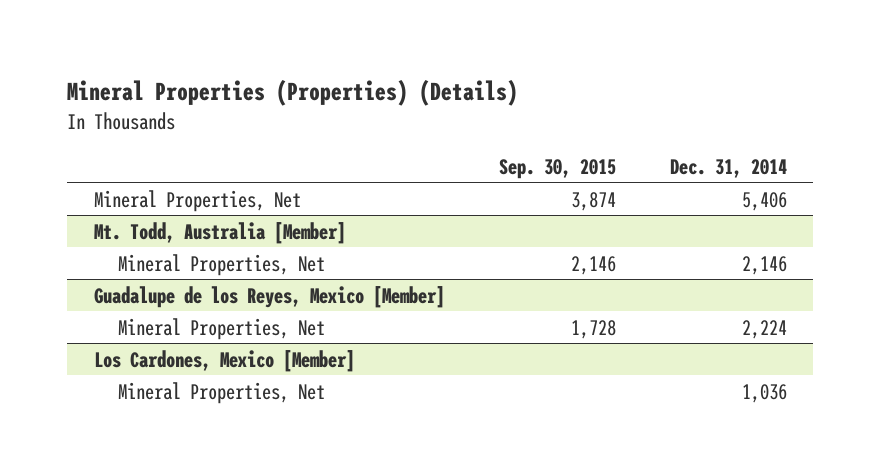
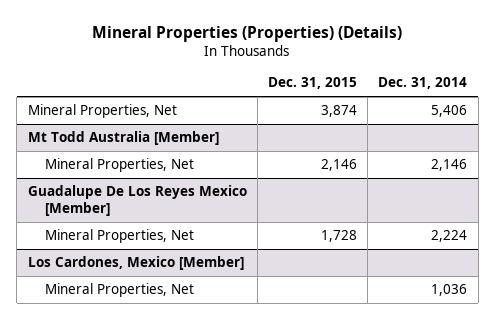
[498,158,616,179] Sep. 30, 2015 -> none
none -> [267,77,357,90] Dec. 31, 2015
[94,221,347,244] Mt. Todd, Australia [Member] -> [27,131,219,146] Mt Todd Australia [Member]
[94,285,446,308] Guadalupe de los Reyes, Mexico [Member] -> [27,185,247,217] Guadalupe De Los Reyes Mexico [Member]

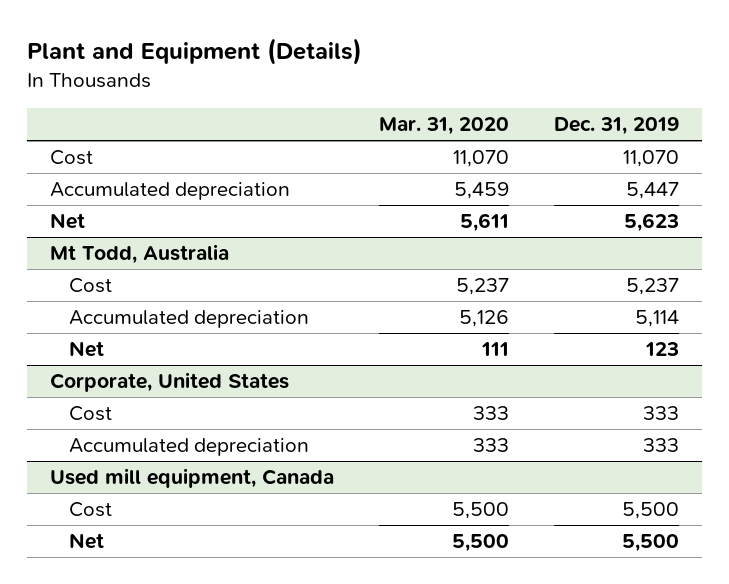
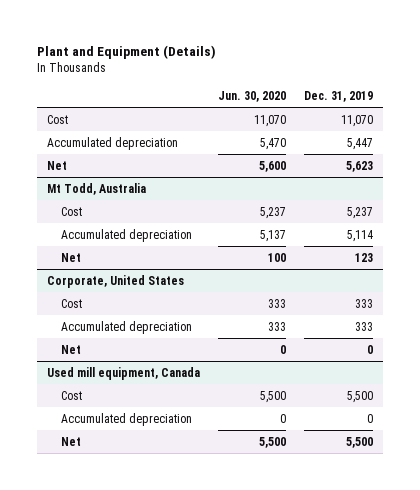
[378,117,509,136] Mar. 31, 2020 -> none
none -> [218,90,287,102] Jun. 30, 2020
none -> [60,344,81,354] Net
none -> [60,412,192,426] Accumulated depreciation

